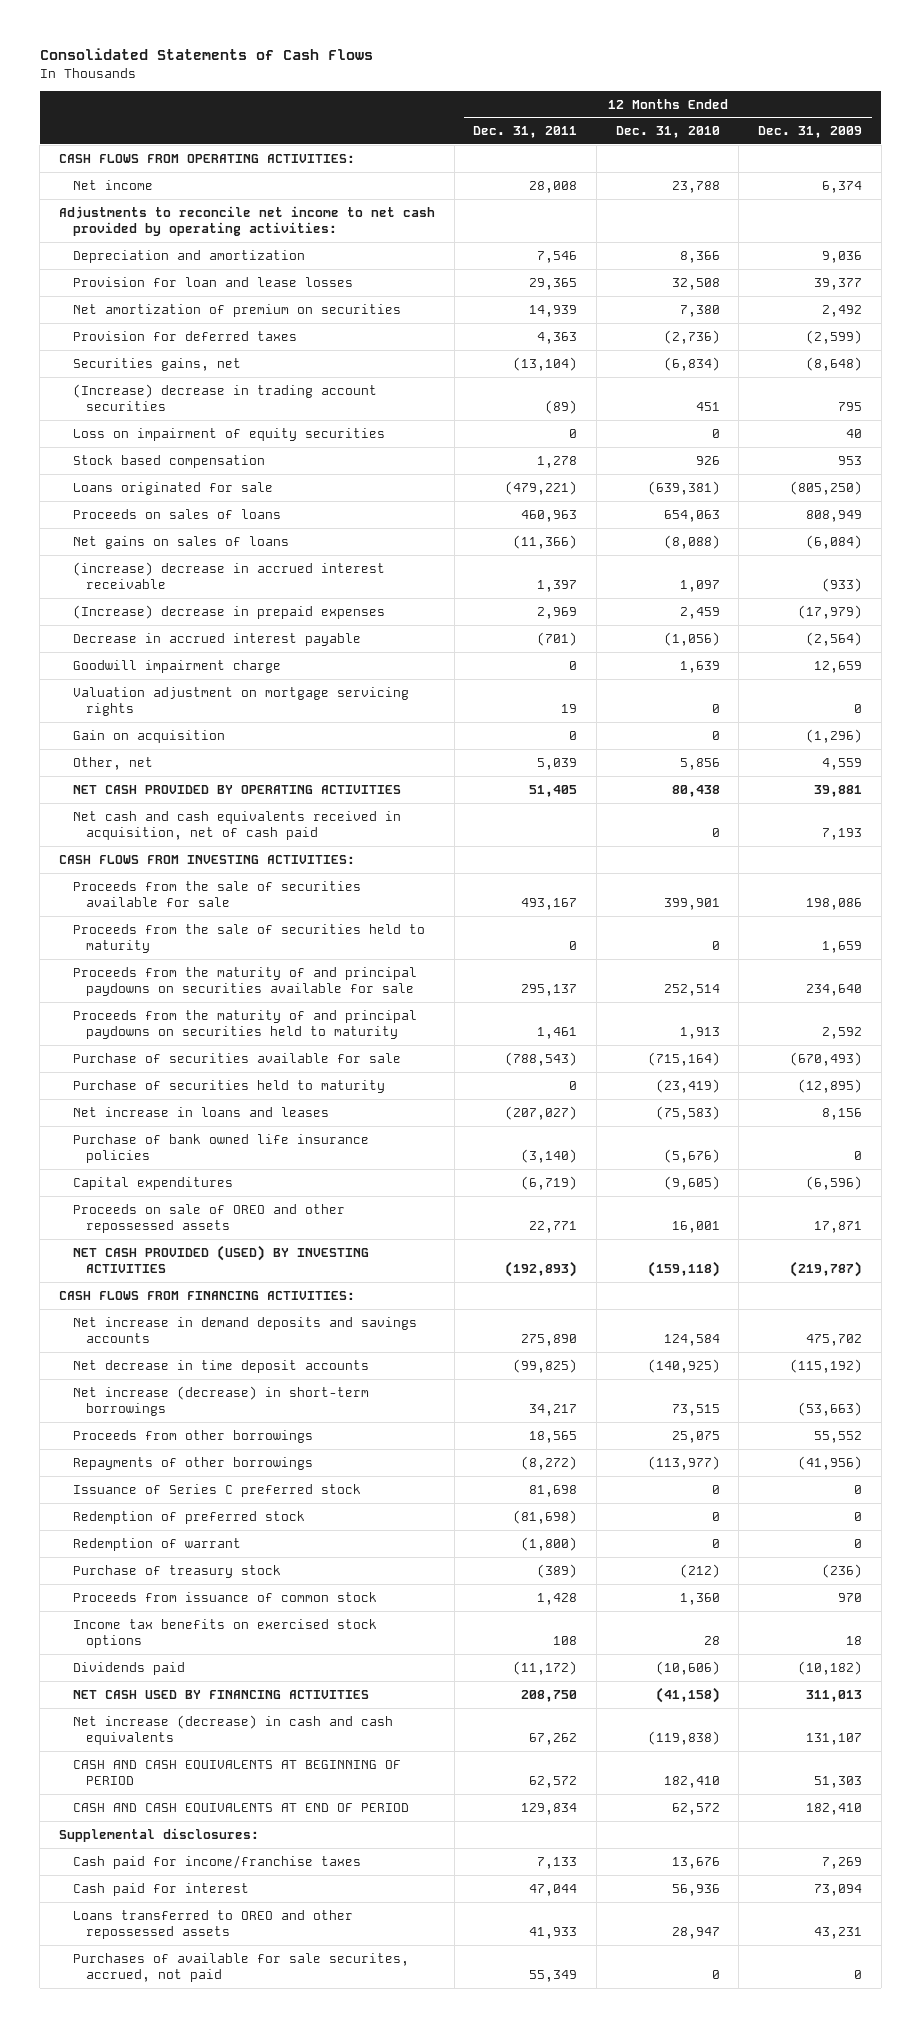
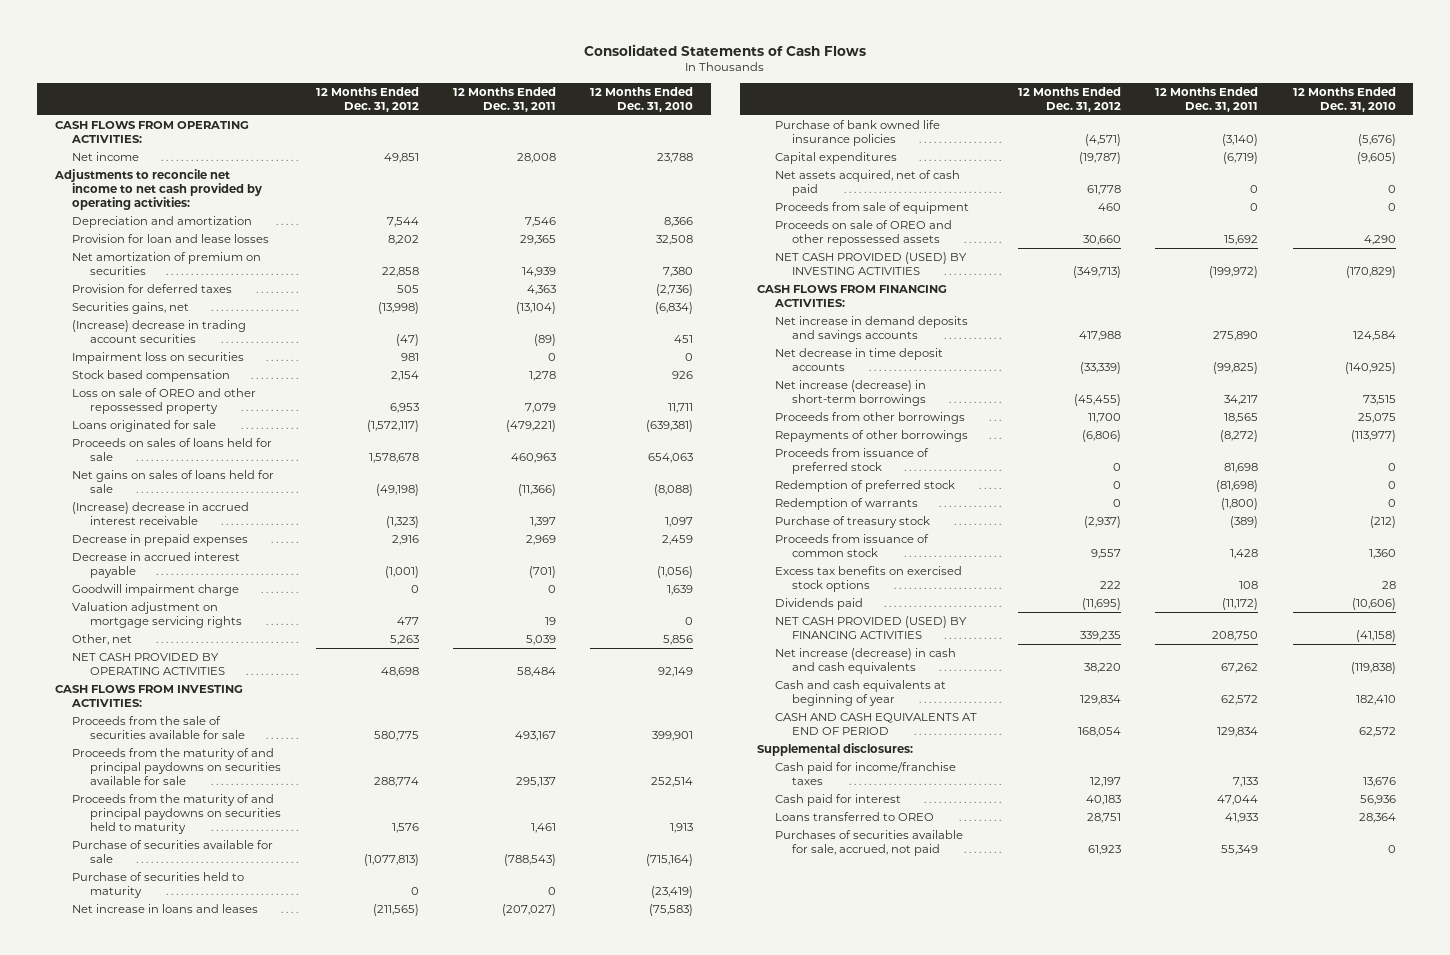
[758,126,863,139] Dec. 31, 2009 -> none
none -> [315,86,419,112] 12 Months Ended Dec. 31, 2012
[72,427,385,441] Loss on impairment of equity securities -> [72,351,245,364] Impairment loss on securities
none -> [72,387,257,415] Loss on sale of OREO and other repossessed property
[72,508,281,519] Proceeds on sales of loans -> [72,437,273,462] Proceeds on sales of loans held for sale
[72,535,289,549] Net gains on sales of loans -> [72,469,275,494] Net gains on sales of loans held for sale
[72,561,385,590] (increase) decrease in accrued interest receivable -> [72,501,250,526] (Increase) decrease in accrued interest receivable
[72,604,385,619] (Increase) decrease in prepaid expenses -> [72,533,249,546] Decrease in prepaid expenses
[72,729,225,743] Gain on acquisition -> none
[72,810,401,841] Net cash and cash equivalents received in acquisition, net of cash paid -> none
[529,784,578,797] 51,405 -> [516,667,556,678] 58,484
[671,784,720,797] 80,438 -> [658,667,694,678] 92,149
[72,923,425,954] Proceeds from the sale of securities held to maturity -> none
none -> [774,169,960,197] Net assets acquired, net of cash paid
none -> [774,201,969,214] Proceeds from sale of equipment
[529,1221,578,1234] 22,771 -> [1224,235,1259,246] 15,692
[671,1221,720,1234] 16,001 -> [1363,235,1396,246] 4,290
[505,1261,578,1278] (192,893) -> [1209,266,1259,279] (199,972)
[647,1261,720,1278] (159,118) -> [1345,266,1396,279] (170,829)
[72,1483,361,1497] Issuance of Series C preferred stock -> [774,447,929,475] Proceeds from issuance of preferred stock
[72,1537,241,1551] Redemption of warrant -> [774,497,918,510] Redemption of warrants
[72,1618,377,1649] Income tax benefits on exercised stock options -> [774,565,962,593] Excess tax benefits on exercised stock options
[72,1689,369,1699] NET CASH USED BY FINANCING ACTIVITIES -> [774,615,967,640] NET CASH PROVIDED (USED) BY FINANCING ACTIVITIES
[72,1759,401,1786] CASH AND CASH EQUIVALENTS AT BEGINNING OF PERIOD -> [774,679,946,707] Cash and cash equivalents at beginning of year
[72,1909,353,1940] Loans transferred to OREO and other repossessed assets -> [774,811,934,821] Loans transferred to OREO
[671,1927,720,1940] 28,947 -> [1358,812,1396,823] 28,364
[72,1952,409,1983] Purchases of available for sale securites, accrued, not paid -> [774,829,963,857] Purchases of securities available for sale, accrued, not paid

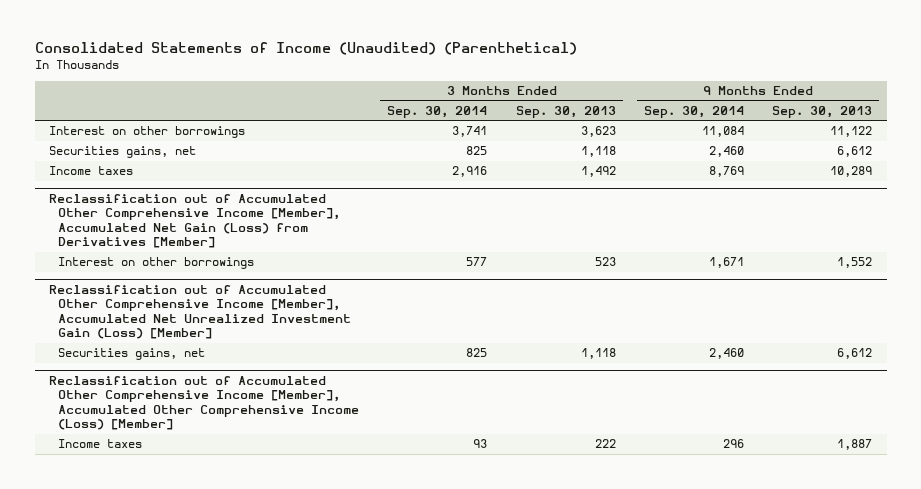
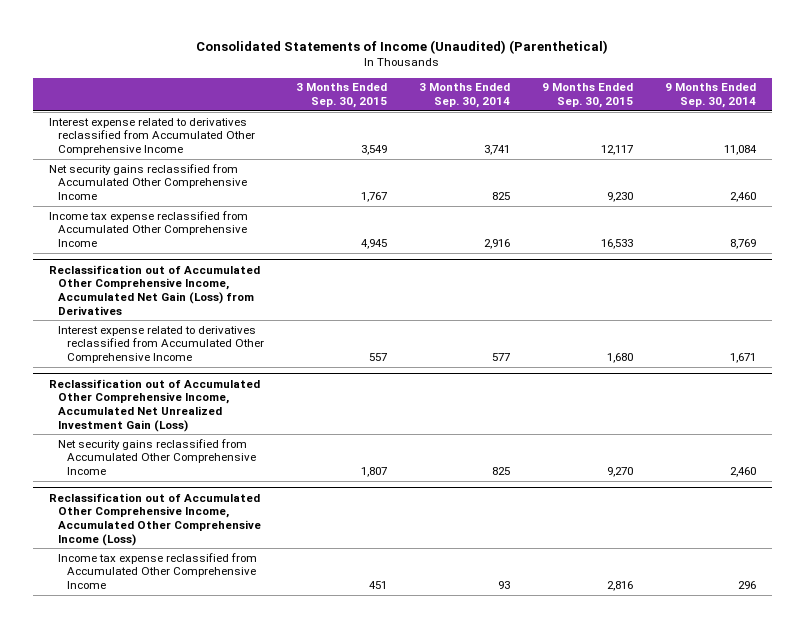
[515,105,616,118] Sep. 30, 2013 -> none
[772,105,873,118] Sep. 30, 2013 -> none
none -> [295,83,387,109] 3 Months Ended Sep. 30, 2015
none -> [541,83,633,109] 9 Months Ended Sep. 30, 2015
[48,126,245,139] Interest on other borrowings -> [49,117,256,156] Interest expense related to derivatives reclassified from Accumulated Other Comprehensive Income
[48,146,196,159] Securities gains, net -> [49,163,248,201] Net security gains reclassified from Accumulated Other Comprehensive Income
[48,166,133,176] Income taxes -> [49,210,249,248] Income tax expense reclassified from Accumulated Other Comprehensive Income
[48,193,341,249] Reclassification out of Accumulated Other Comprehensive Income [Member], Accumulated Net Gain (Loss) from Derivatives [Member] -> [49,264,261,315] Reclassification out of Accumulated Other Comprehensive Income, Accumulated Net Gain (Loss) from Derivatives
[58,257,255,270] Interest on other borrowings -> [58,325,264,364] Interest expense related to derivatives reclassified from Accumulated Other Comprehensive Income
[48,284,352,340] Reclassification out of Accumulated Other Comprehensive Income [Member], Accumulated Net Unrealized Investment Gain (Loss) [Member] -> [49,378,261,432] Reclassification out of Accumulated Other Comprehensive Income, Accumulated Net Unrealized Investment Gain (Loss)
[58,348,206,361] Securities gains, net -> [58,438,256,476] Net security gains reclassified from Accumulated Other Comprehensive Income
[48,375,360,431] Reclassification out of Accumulated Other Comprehensive Income [Member], Accumulated Other Comprehensive Income (Loss) [Member] -> [49,492,262,546] Reclassification out of Accumulated Other Comprehensive Income, Accumulated Other Comprehensive Income (Loss)
[58,439,143,449] Income taxes -> [58,552,258,590] Income tax expense reclassified from Accumulated Other Comprehensive Income

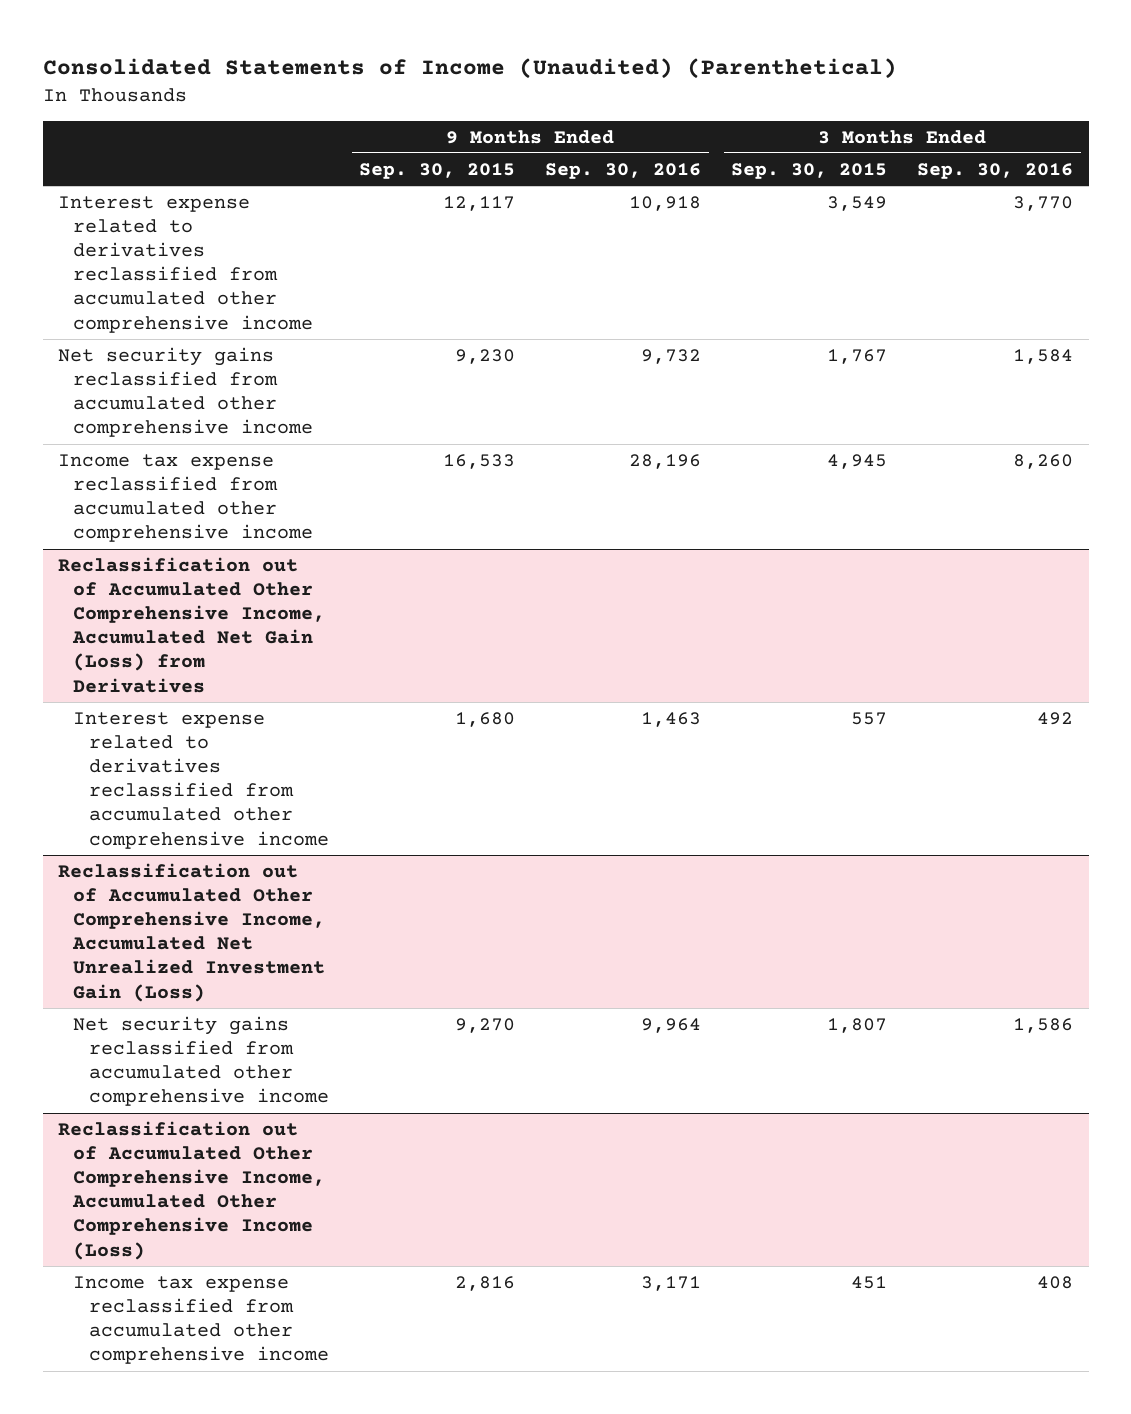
[418,83,510,109] 3 Months Ended Sep. 30, 2014 -> none
[664,83,756,109] 9 Months Ended Sep. 30, 2014 -> none
none -> [545,162,702,179] Sep. 30, 2016
none -> [917,162,1074,179] Sep. 30, 2016
[49,117,256,156] Interest expense related to derivatives reclassified from Accumulated Other Comprehensive Income -> [57,195,314,333] Interest expense related to derivatives reclassified from accumulated other comprehensive income
[49,163,248,201] Net security gains reclassified from Accumulated Other Comprehensive Income -> [57,346,314,438] Net security gains reclassified from accumulated other comprehensive income
[49,210,249,248] Income tax expense reclassified from Accumulated Other Comprehensive Income -> [57,453,314,543] Income tax expense reclassified from accumulated other comprehensive income
[58,325,264,364] Interest expense related to derivatives reclassified from Accumulated Other Comprehensive Income -> [73,711,330,849] Interest expense related to derivatives reclassified from accumulated other comprehensive income
[58,438,256,476] Net security gains reclassified from Accumulated Other Comprehensive Income -> [73,1015,330,1107] Net security gains reclassified from accumulated other comprehensive income
[58,552,258,590] Income tax expense reclassified from Accumulated Other Comprehensive Income -> [73,1275,330,1365] Income tax expense reclassified from accumulated other comprehensive income

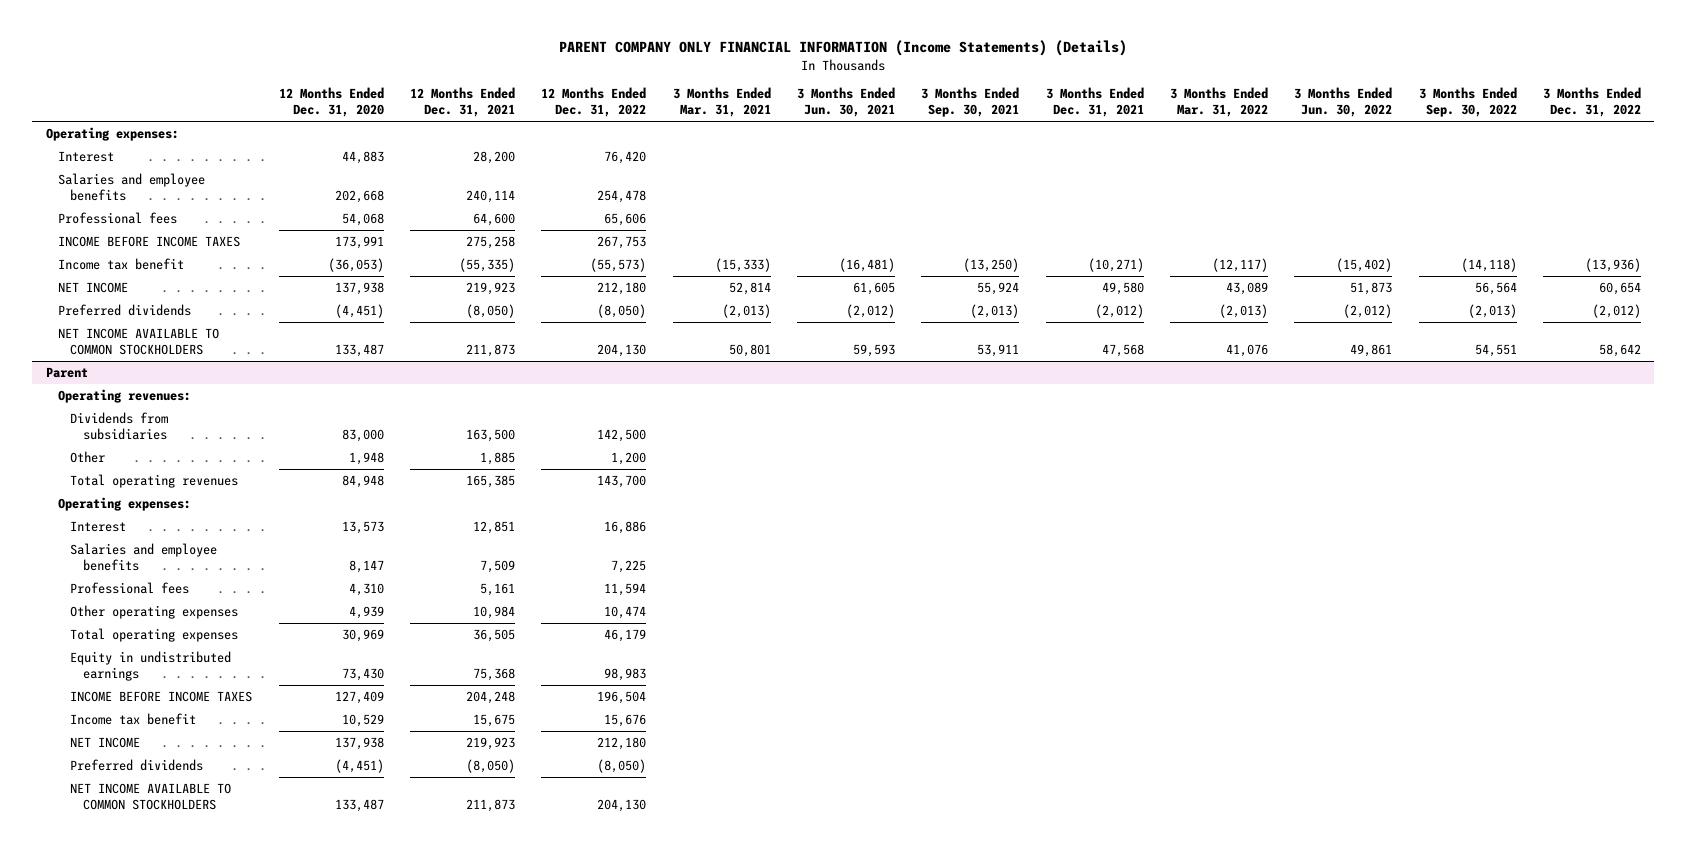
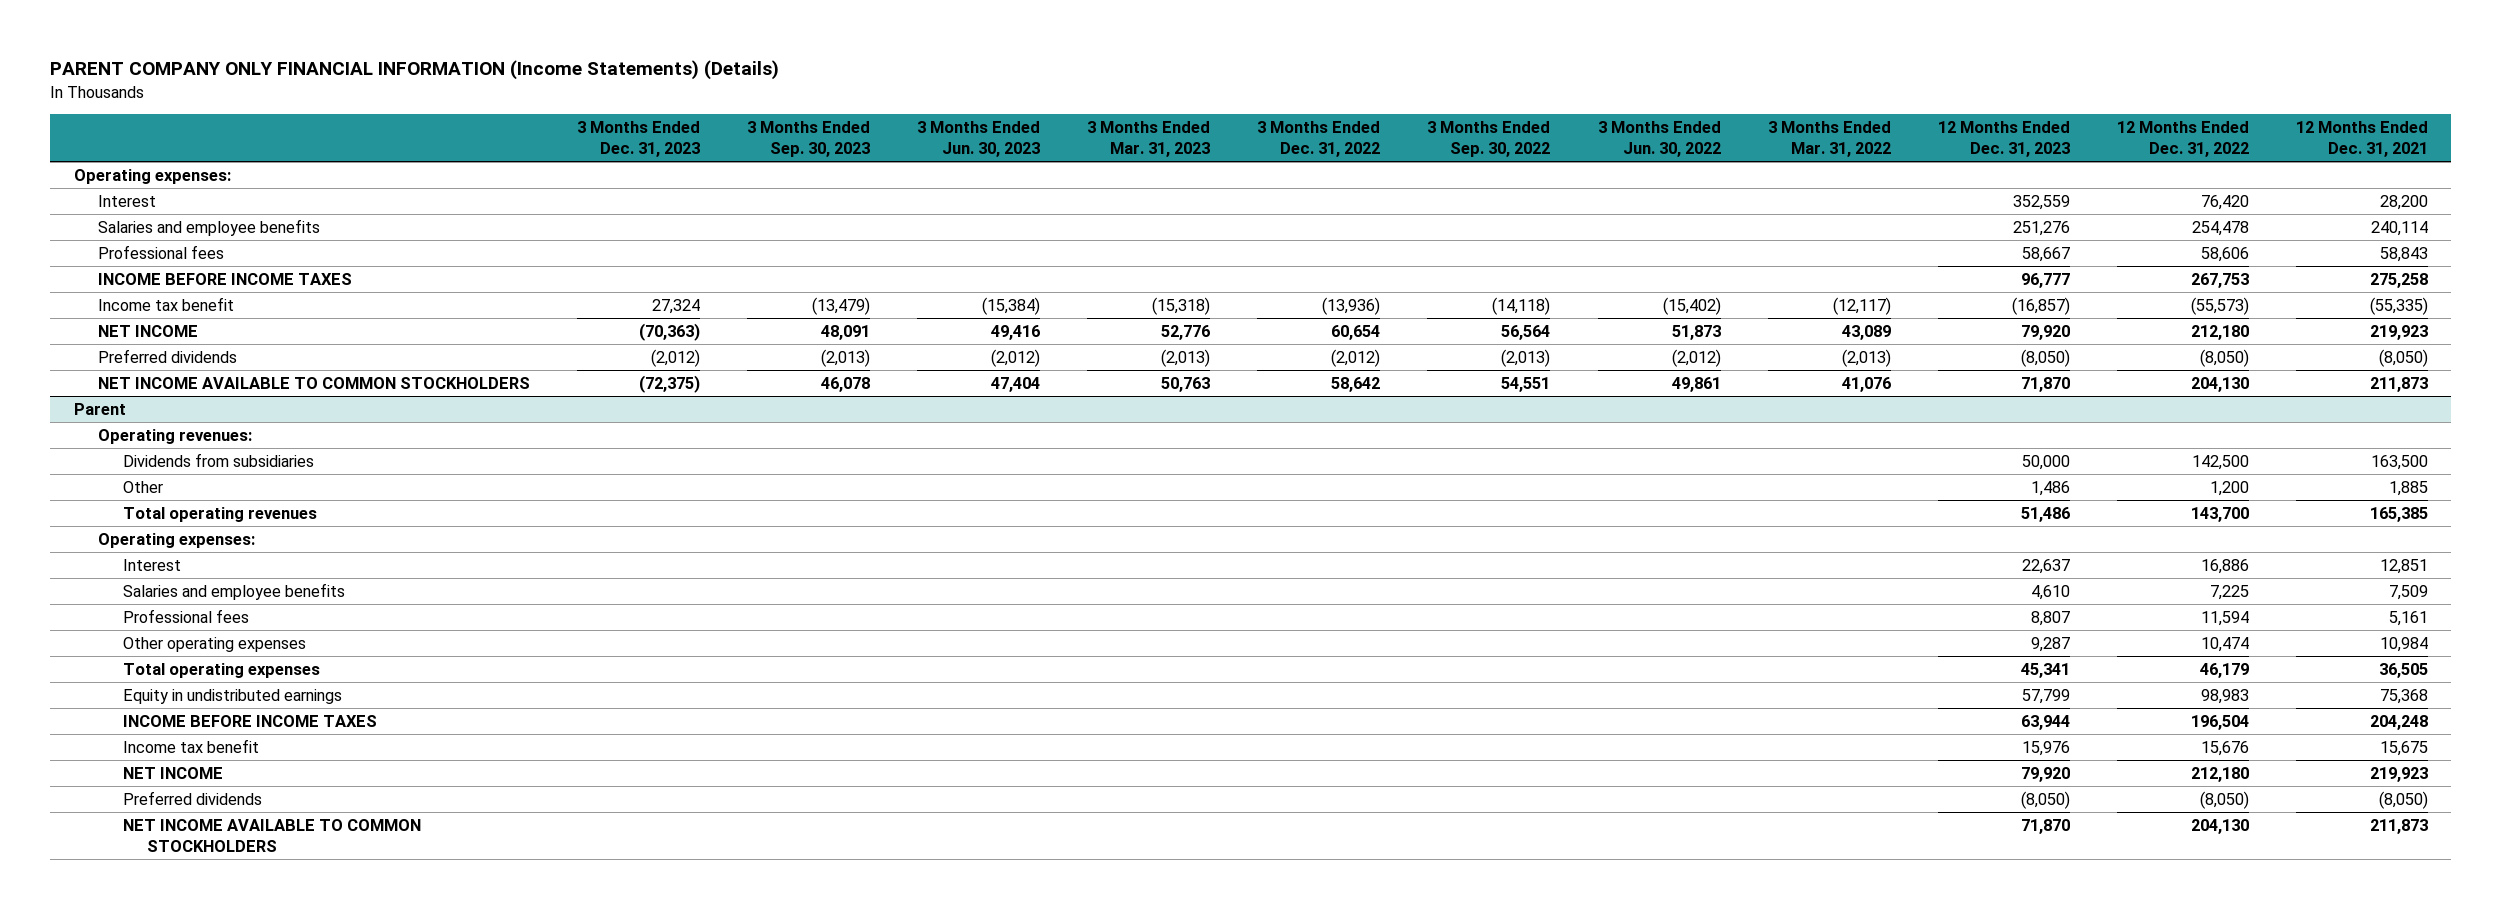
[278,87,384,118] 12 Months Ended Dec. 31, 2020 -> none
[672,87,771,118] 3 Months Ended Mar. 31, 2021 -> none
[796,87,895,118] 3 Months Ended Jun. 30, 2021 -> none
[921,87,1020,118] 3 Months Ended Sep. 30, 2021 -> none
[1045,87,1144,118] 3 Months Ended Dec. 31, 2021 -> none
none -> [577,120,701,158] 3 Months Ended Dec. 31, 2023
none -> [747,120,871,158] 3 Months Ended Sep. 30, 2023
none -> [917,120,1041,158] 3 Months Ended Jun. 30, 2023
none -> [1087,120,1211,158] 3 Months Ended Mar. 31, 2023
none -> [1937,120,2070,158] 12 Months Ended Dec. 31, 2023
[473,212,516,226] 64,600 -> [2379,246,2428,262] 58,843
[604,212,647,226] 65,606 -> [2200,246,2249,262] 58,606

